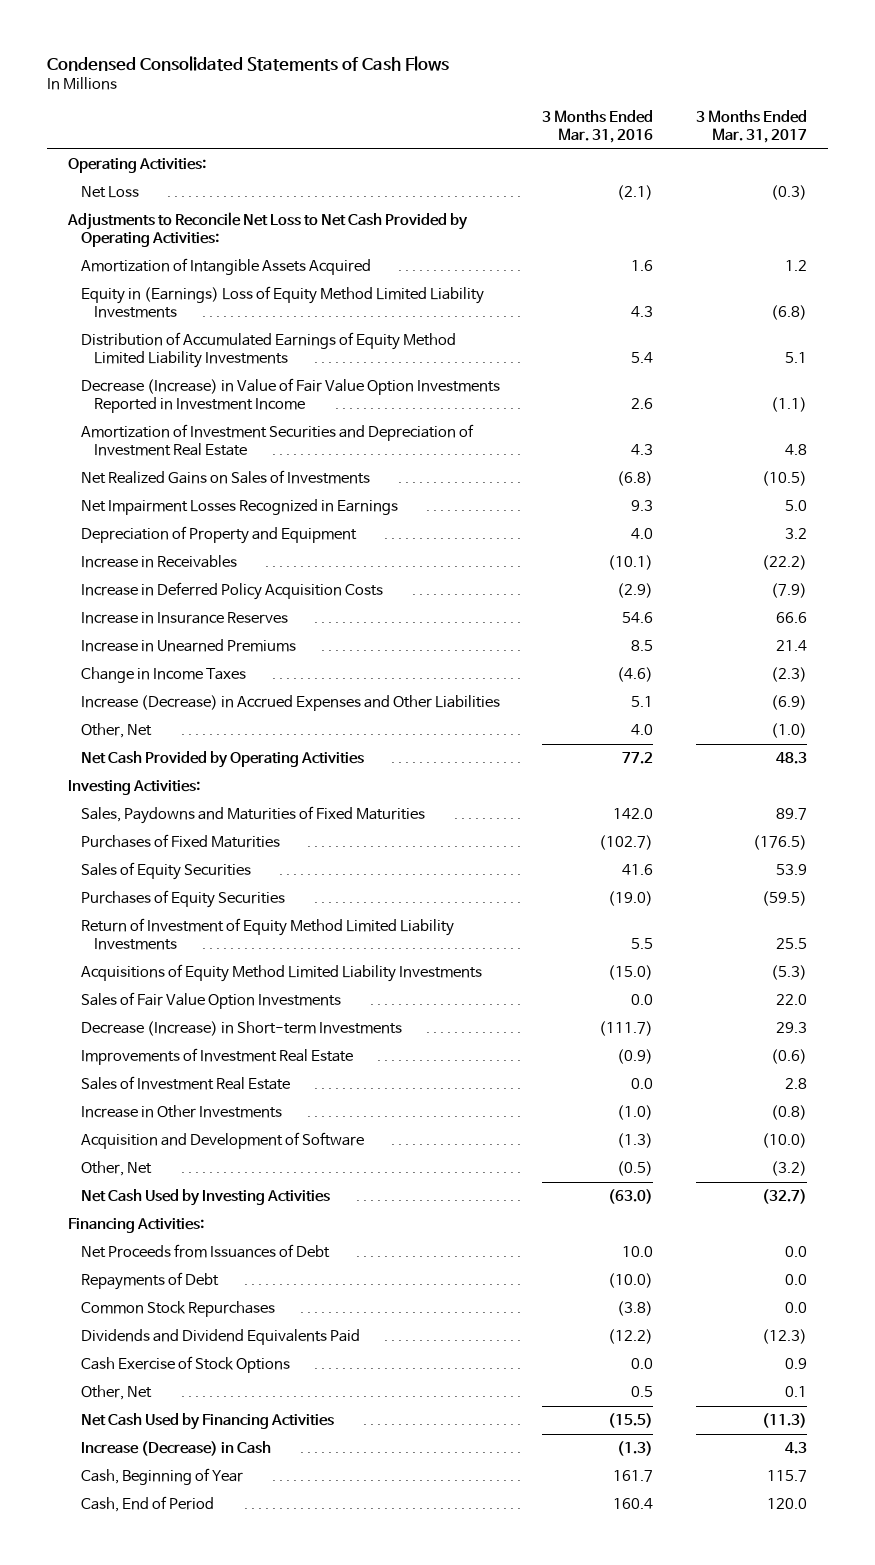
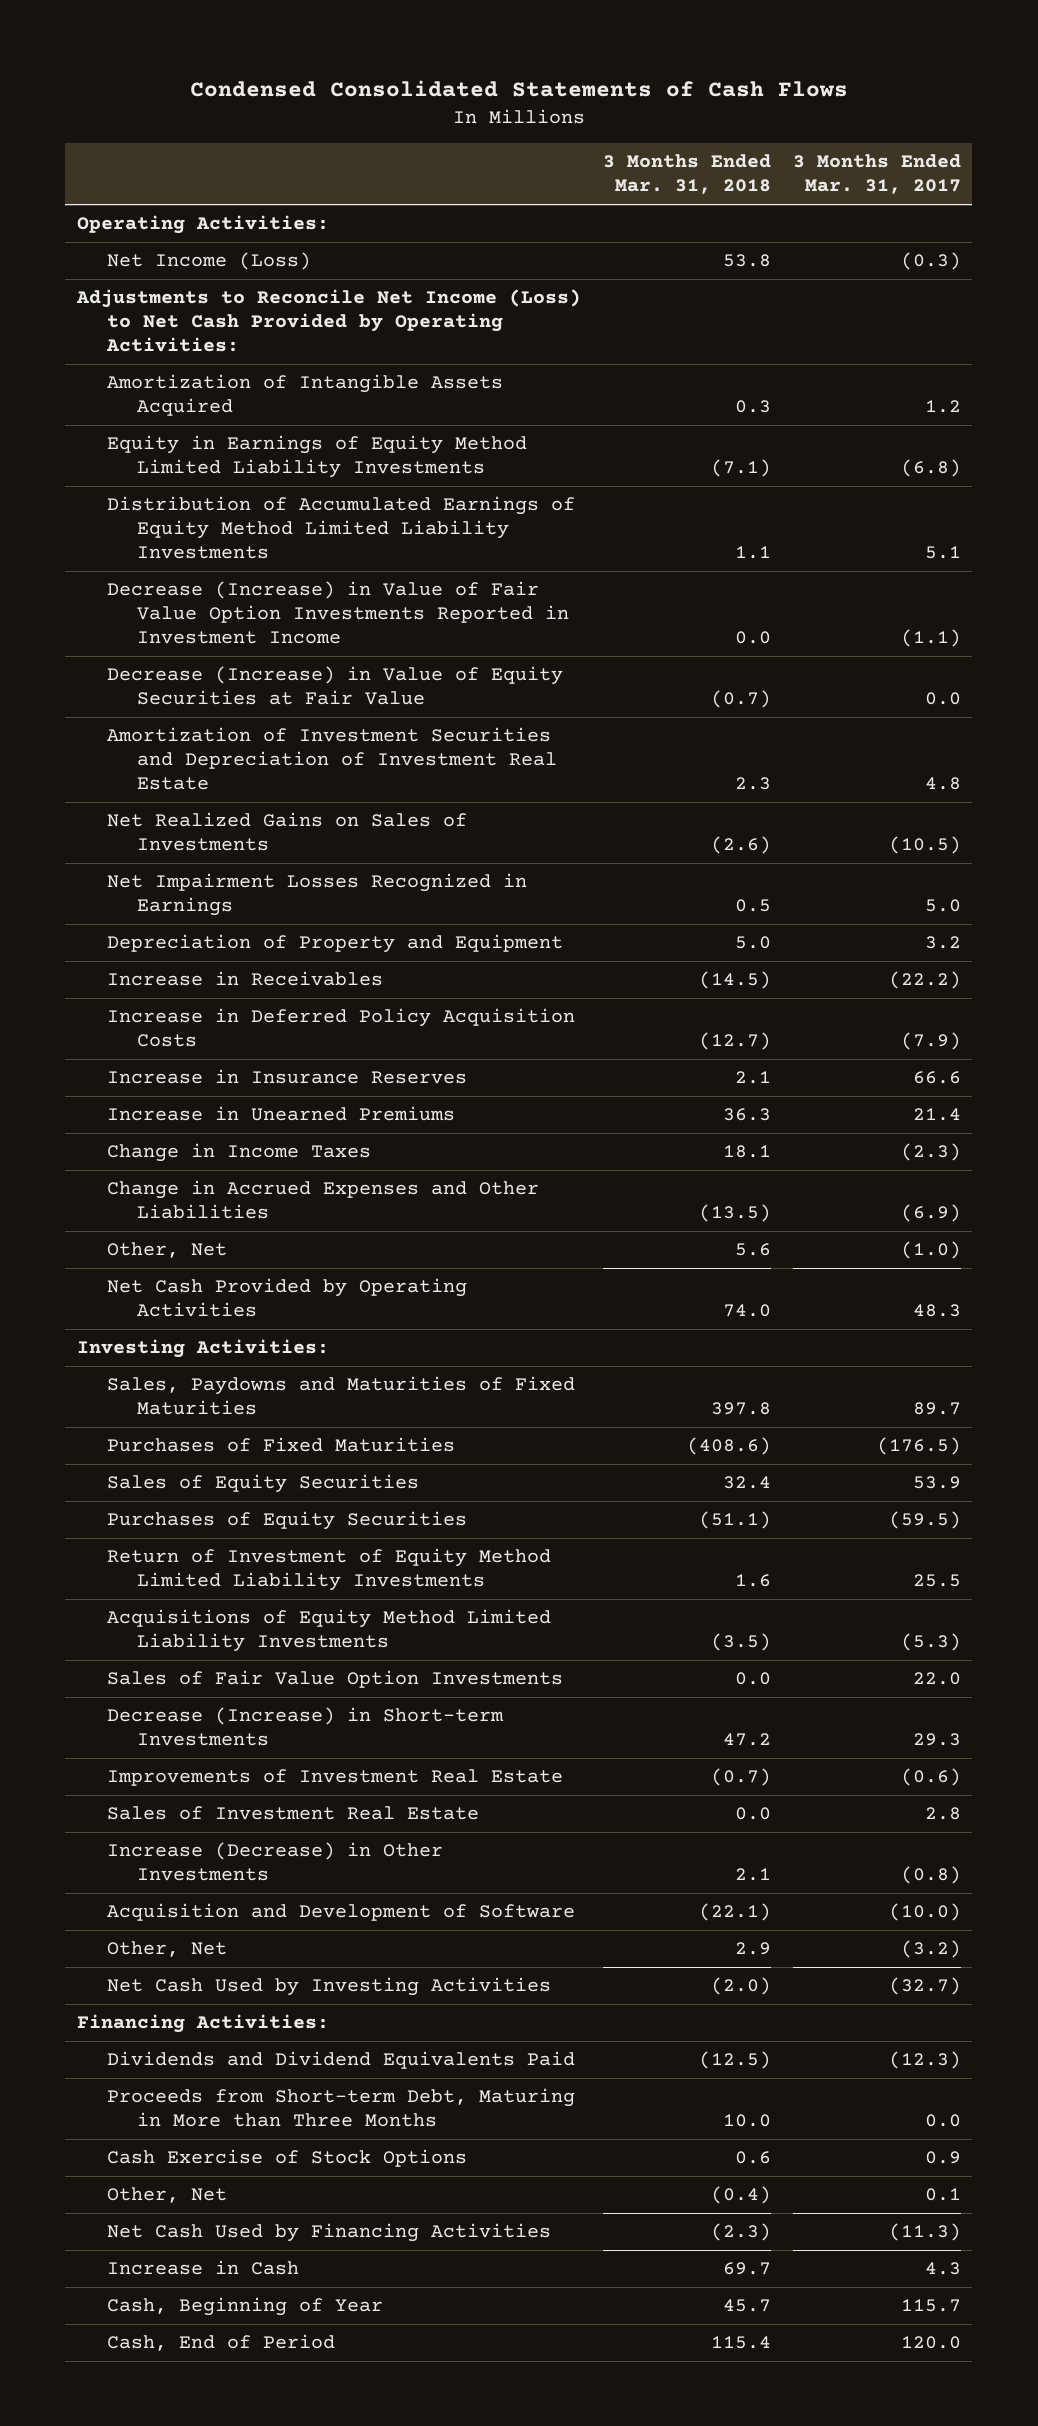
[542,110,654,144] 3 Months Ended Mar. 31, 2016 -> none
none -> [602,154,771,195] 3 Months Ended Mar. 31, 2018
[81,186,140,199] Net Loss -> [106,252,311,271] Net Income (Loss)
[67,212,469,247] Adjustments to Reconcile Net Loss to Net Cash Provided by Operating Activities: -> [75,289,581,353] Adjustments to Reconcile Net Income (Loss) to Net Cash Provided by Operating Activities:
[81,286,485,318] Equity in (Earnings) Loss of Equity Method Limited Liability Investments -> [106,435,527,479] Equity in Earnings of Equity Method Limited Liability Investments
none -> [106,666,563,706] Decrease (Increase) in Value of Equity Securities at Fair Value
[81,695,501,712] Increase (Decrease) in Accrued Expenses and Other Liabilities -> [106,1180,539,1220] Change in Accrued Expenses and Other Liabilities
[81,1105,283,1119] Increase in Other Investments -> [106,1842,443,1882] Increase (Decrease) in Other Investments
[81,1244,331,1259] Net Proceeds from Issuances of Debt -> none
[81,1272,220,1291] Repayments of Debt -> none
[81,1301,276,1318] Common Stock Repurchases -> none
none -> [106,2088,575,2128] Proceeds from Short-term Debt, Maturing in More than Three Months
[81,1441,272,1457] Increase (Decrease) in Cash -> [106,2260,299,2276] Increase in Cash

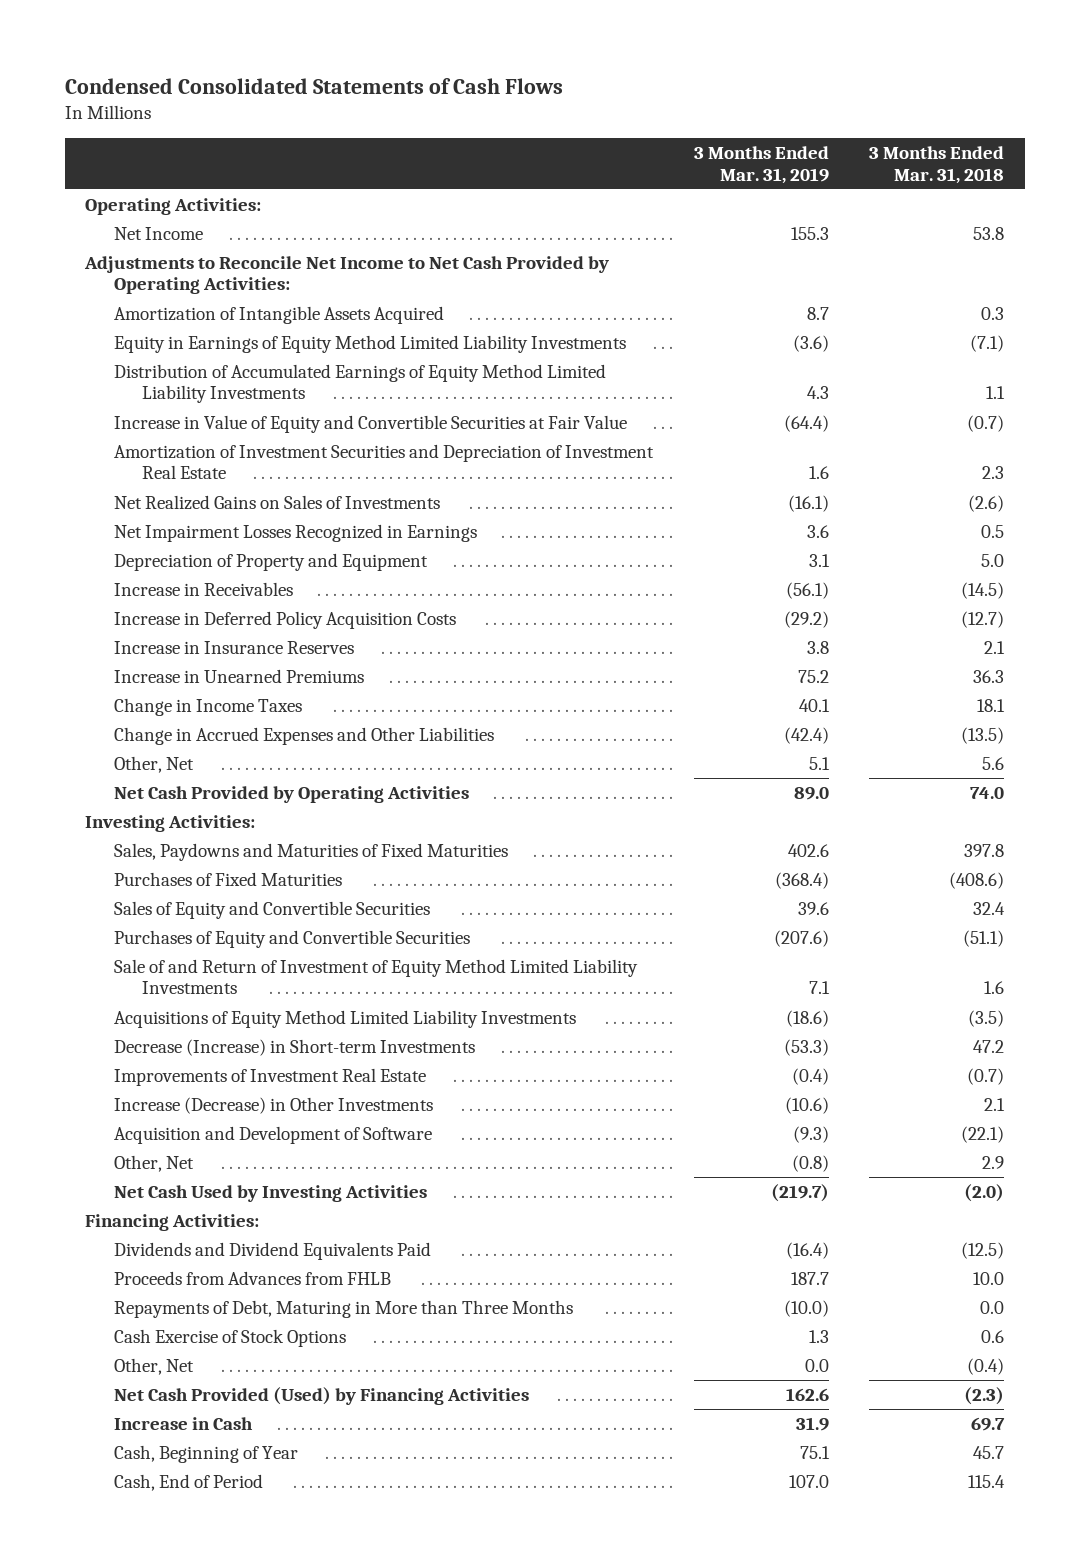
[793,154,962,195] 3 Months Ended Mar. 31, 2017 -> none
none -> [693,146,829,184] 3 Months Ended Mar. 31, 2019
[106,252,311,271] Net Income (Loss) -> [113,226,203,240] Net Income
[75,289,581,353] Adjustments to Reconcile Net Income (Loss) to Net Cash Provided by Operating Activities: -> [84,255,610,295] Adjustments to Reconcile Net Income to Net Cash Provided by Operating Activities:
[106,581,569,645] Decrease (Increase) in Value of Fair Value Option Investments Reported in Investment Income -> none
[106,666,563,706] Decrease (Increase) in Value of Equity Securities at Fair Value -> [113,414,627,433] Increase in Value of Equity and Convertible Securities at Fair Value
[106,1474,419,1494] Sales of Equity Securities -> [113,900,430,919] Sales of Equity and Convertible Securities
[106,1511,467,1531] Purchases of Equity Securities -> [113,929,470,948] Purchases of Equity and Convertible Securities
[106,1548,551,1592] Return of Investment of Equity Method Limited Liability Investments -> [113,958,638,995] Sale of and Return of Investment of Equity Method Limited Liability Investments
[106,1670,563,1689] Sales of Fair Value Option Investments -> none
[106,1806,479,1821] Sales of Investment Real Estate -> none
[106,2088,575,2128] Proceeds from Short-term Debt, Maturing in More than Three Months -> [113,1270,391,1285] Proceeds from Advances from FHLB
none -> [113,1299,573,1318] Repayments of Debt, Maturing in More than Three Months
[106,2223,551,2243] Net Cash Used by Financing Activities -> [113,1386,529,1405] Net Cash Provided (Used) by Financing Activities

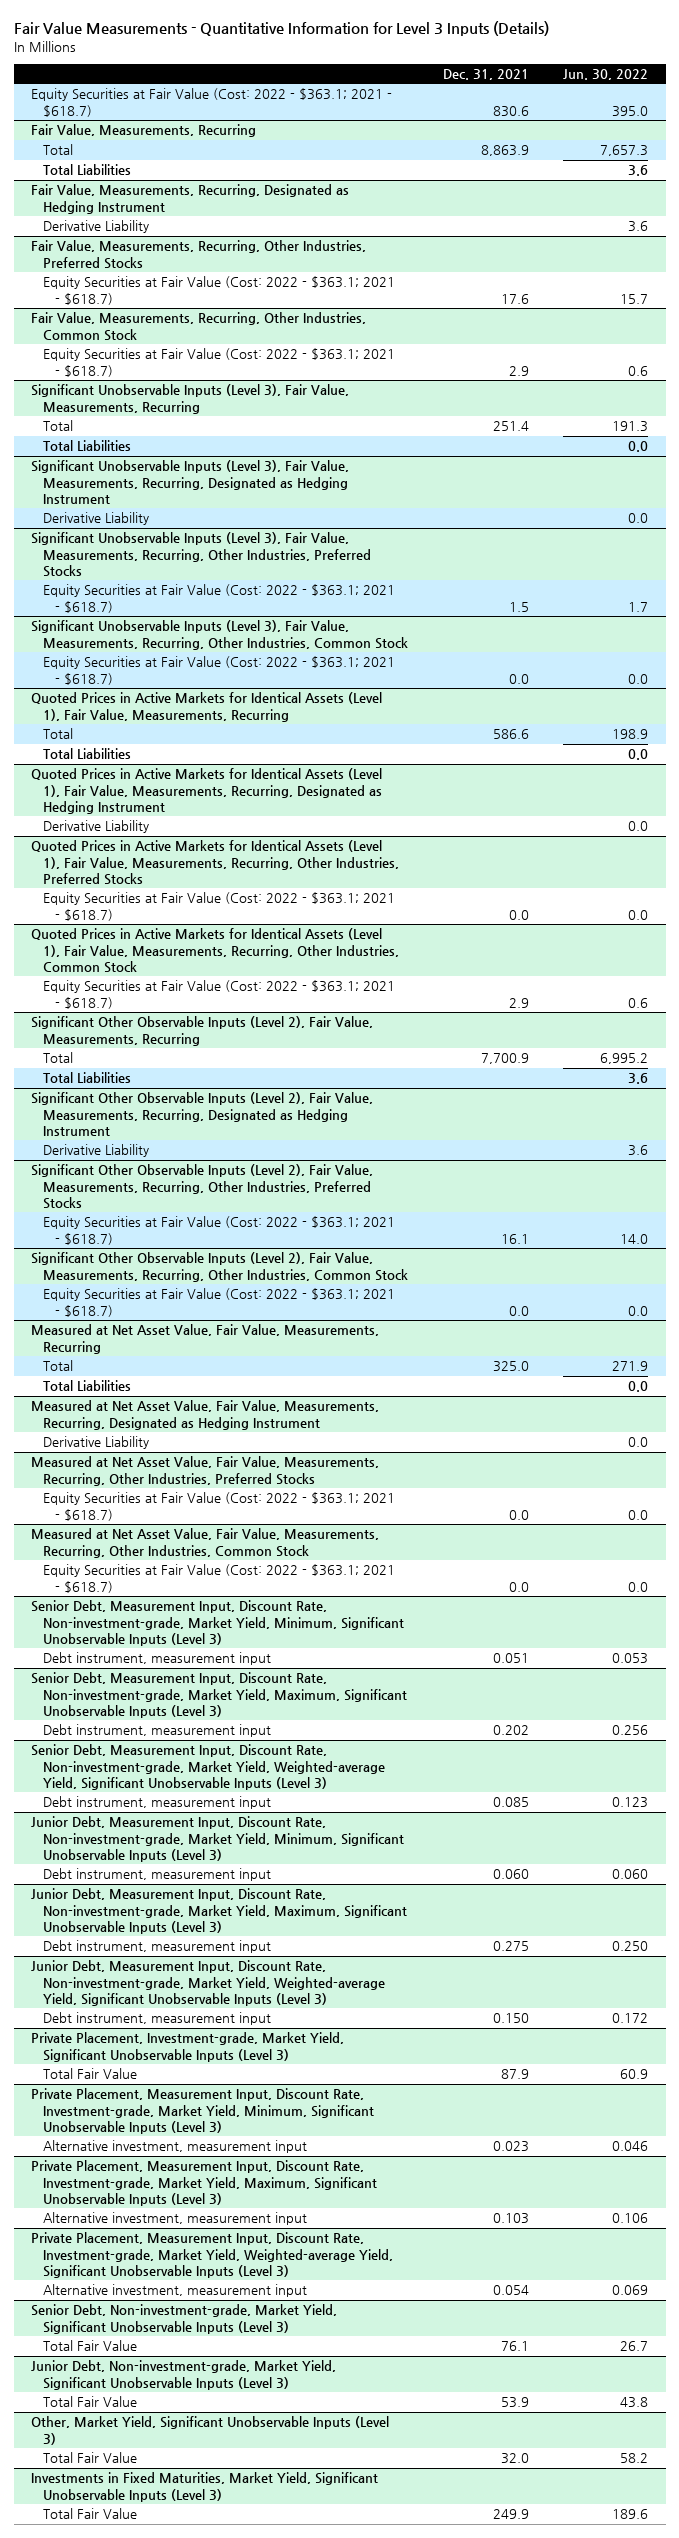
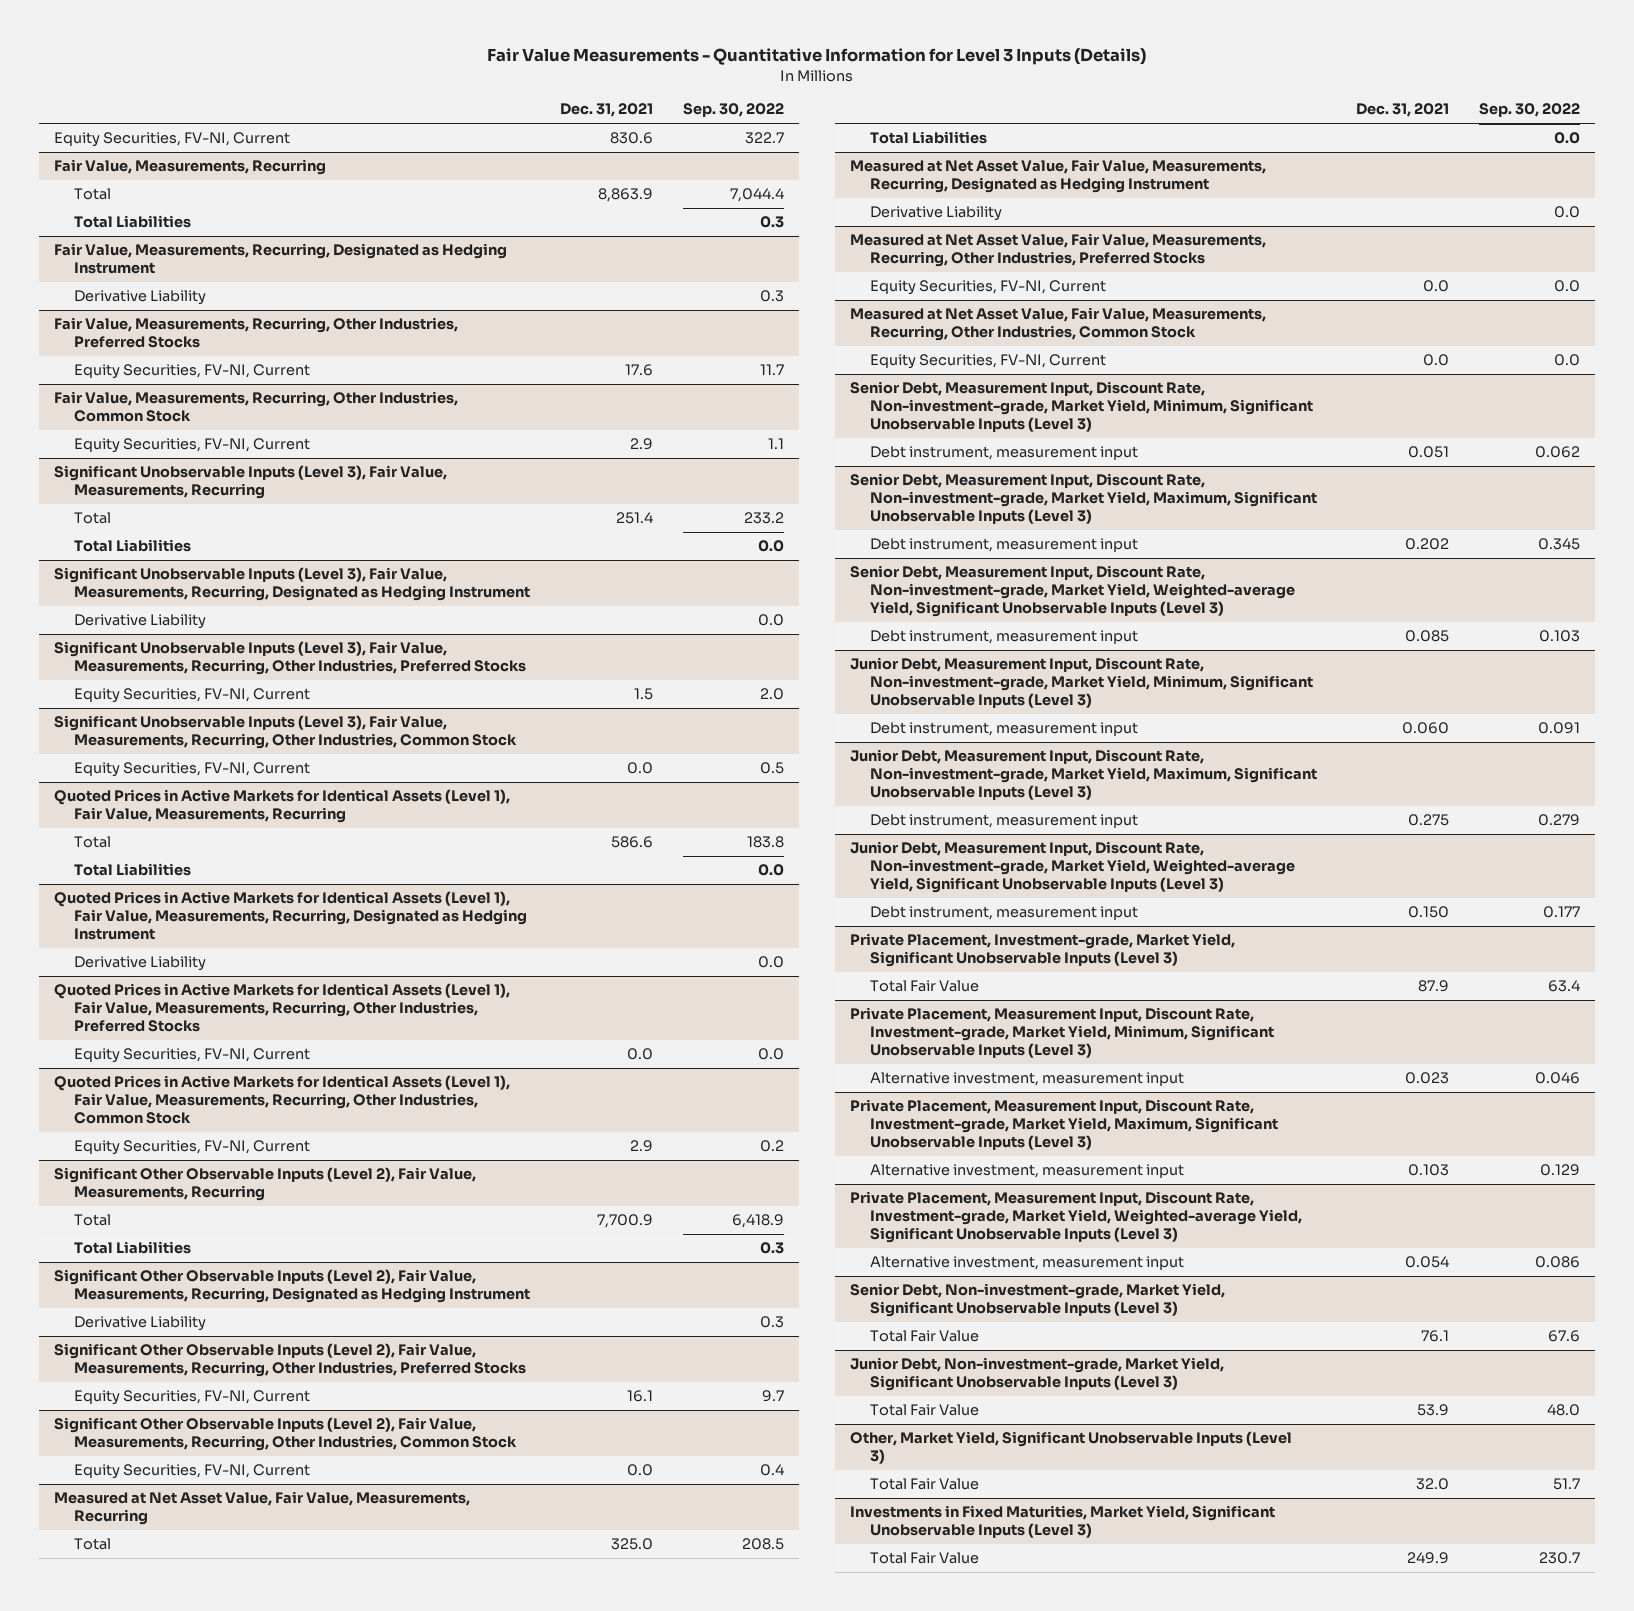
[563,68,649,80] Jun. 30, 2022 -> none
none -> [682,103,784,118] Sep. 30, 2022
[30,88,392,117] Equity Securities at Fair Value (Cost: 2022 - $363.1; 2021 - $618.7) -> [53,132,290,148] Equity Securities, FV-NI, Current
[43,276,396,305] Equity Securities at Fair Value (Cost: 2022 - $363.1; 2021 - $618.7) -> [74,364,311,380] Equity Securities, FV-NI, Current
[43,348,396,377] Equity Securities at Fair Value (Cost: 2022 - $363.1; 2021 - $618.7) -> [74,438,311,454] Equity Securities, FV-NI, Current
[43,584,396,613] Equity Securities at Fair Value (Cost: 2022 - $363.1; 2021 - $618.7) -> [74,688,311,704] Equity Securities, FV-NI, Current
[43,656,396,685] Equity Securities at Fair Value (Cost: 2022 - $363.1; 2021 - $618.7) -> [74,762,311,778] Equity Securities, FV-NI, Current
[43,892,396,921] Equity Securities at Fair Value (Cost: 2022 - $363.1; 2021 - $618.7) -> [74,1048,311,1064] Equity Securities, FV-NI, Current
[43,980,396,1009] Equity Securities at Fair Value (Cost: 2022 - $363.1; 2021 - $618.7) -> [74,1140,311,1156] Equity Securities, FV-NI, Current
[43,1216,396,1245] Equity Securities at Fair Value (Cost: 2022 - $363.1; 2021 - $618.7) -> [74,1390,311,1406] Equity Securities, FV-NI, Current
[43,1288,396,1317] Equity Securities at Fair Value (Cost: 2022 - $363.1; 2021 - $618.7) -> [74,1464,311,1480] Equity Securities, FV-NI, Current
[43,1492,396,1521] Equity Securities at Fair Value (Cost: 2022 - $363.1; 2021 - $618.7) -> [870,280,1107,296] Equity Securities, FV-NI, Current
[43,1564,396,1593] Equity Securities at Fair Value (Cost: 2022 - $363.1; 2021 - $618.7) -> [870,354,1107,370] Equity Securities, FV-NI, Current

